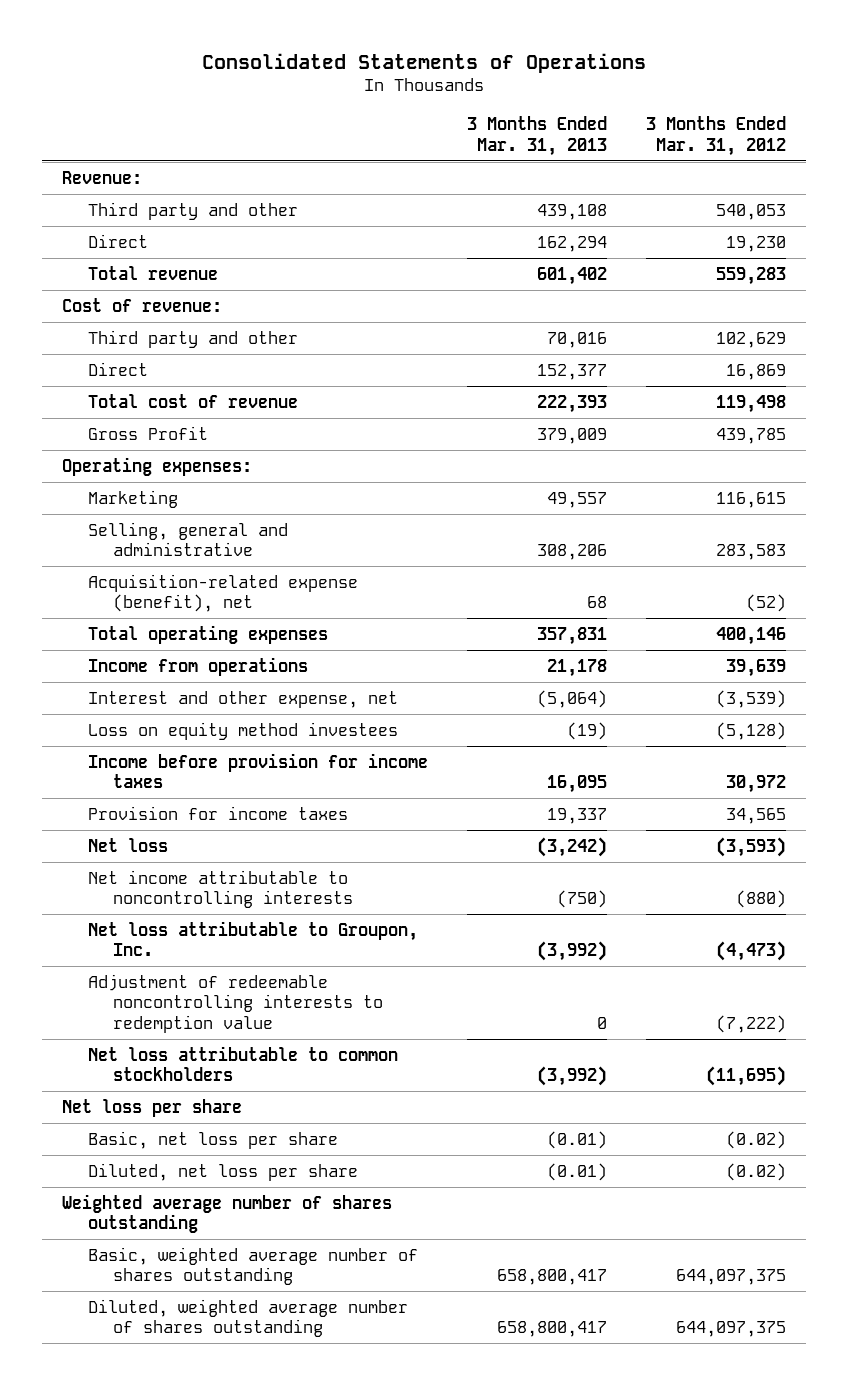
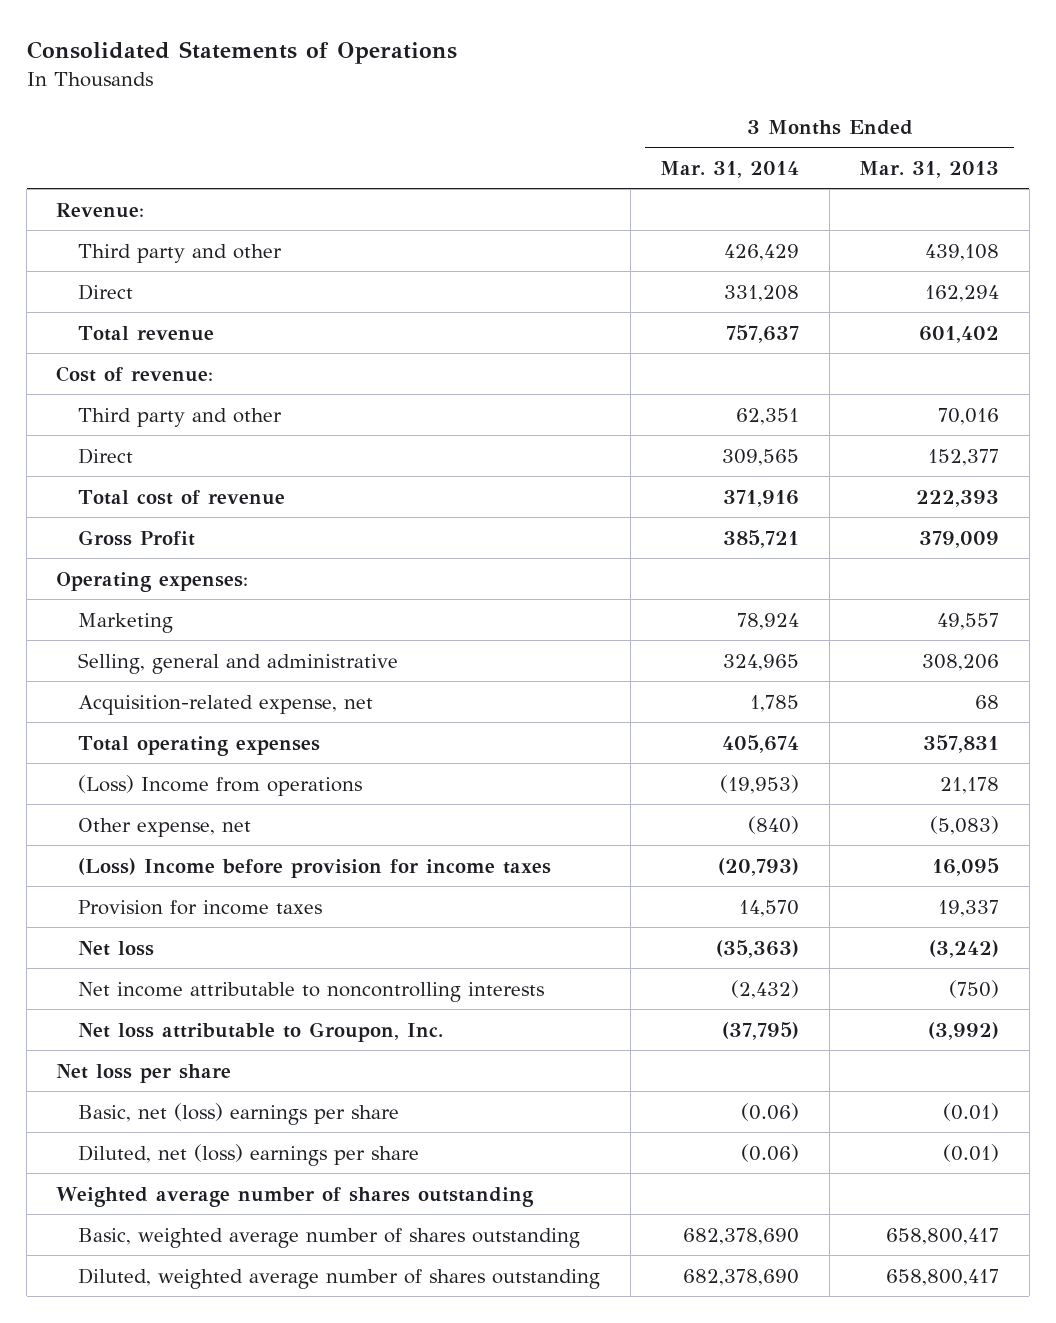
[646,116,787,156] 3 Months Ended Mar. 31, 2012 -> none
none -> [660,160,800,178] Mar. 31, 2014
[87,573,358,613] Acquisition-related expense (benefit), net -> [78,694,374,715] Acquisition-related expense, net
[87,721,398,740] Loss on equity method investees -> none
[87,656,308,676] Income from operations -> [78,774,363,796] (Loss) Income from operations
[87,690,398,708] Interest and other expense, net -> [78,817,252,837] Other expense, net
[536,689,607,708] (5,064) -> [930,815,1000,835] (5,083)
[87,752,428,789] Income before provision for income taxes -> [78,857,552,878] (Loss) Income before provision for income taxes
[87,973,384,1034] Adjustment of redeemable noncontrolling interests to redemption value -> none
[87,1045,398,1082] Net loss attributable to common stockholders -> none
[87,1130,338,1149] Basic, net loss per share -> [78,1102,400,1125] Basic, net (loss) earnings per share
[87,1162,358,1181] Diluted, net loss per share -> [78,1143,420,1166] Diluted, net (loss) earnings per share

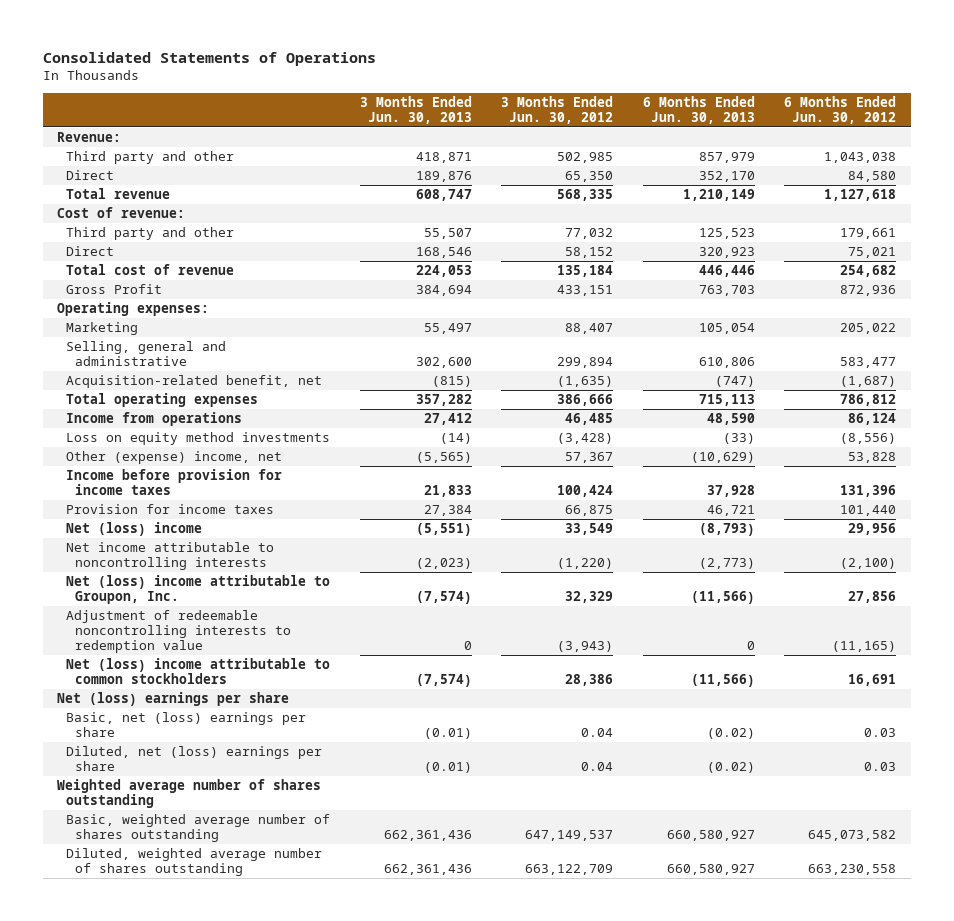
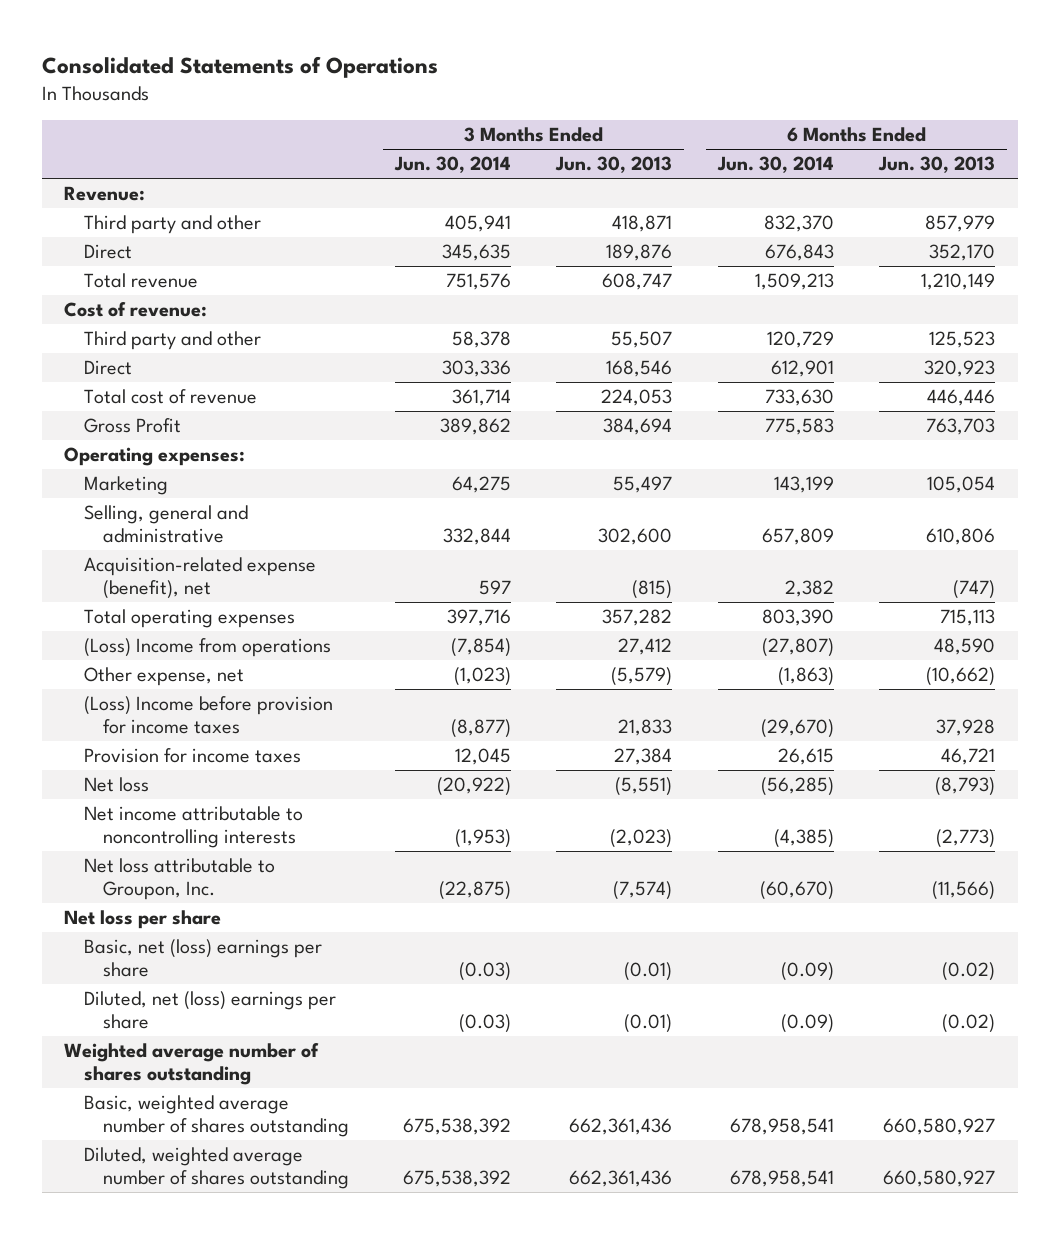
[501,96,614,124] 3 Months Ended Jun. 30, 2012 -> none
[784,96,897,124] 6 Months Ended Jun. 30, 2012 -> none
none -> [393,156,511,174] Jun. 30, 2014
none -> [716,156,834,174] Jun. 30, 2014
[66,375,323,389] Acquisition-related benefit, net -> [83,557,316,600] Acquisition-related expense (benefit), net
[66,432,331,446] Loss on equity method investments -> none
[66,412,243,427] Income from operations -> [83,638,331,658] (Loss) Income from operations
[66,451,283,465] Other (expense) income, net -> [83,667,244,687] Other expense, net
[415,452,472,464] (5,565) -> [611,667,673,687] (5,579)
[690,452,755,464] (10,629) -> [926,667,996,687] (10,662)
[66,469,283,496] Income before provision for income taxes -> [83,696,333,735] (Loss) Income before provision for income taxes
[66,522,203,537] Net (loss) income -> [83,777,149,793] Net loss
[66,610,292,654] Adjustment of redeemable noncontrolling interests to redemption value -> none
[66,658,331,685] Net (loss) income attributable to common stockholders -> none
[66,575,331,605] Net (loss) income attributable to Groupon, Inc. -> [83,858,275,901] Net loss attributable to Groupon, Inc.
[57,692,290,707] Net (loss) earnings per share -> [64,910,222,930] Net loss per share

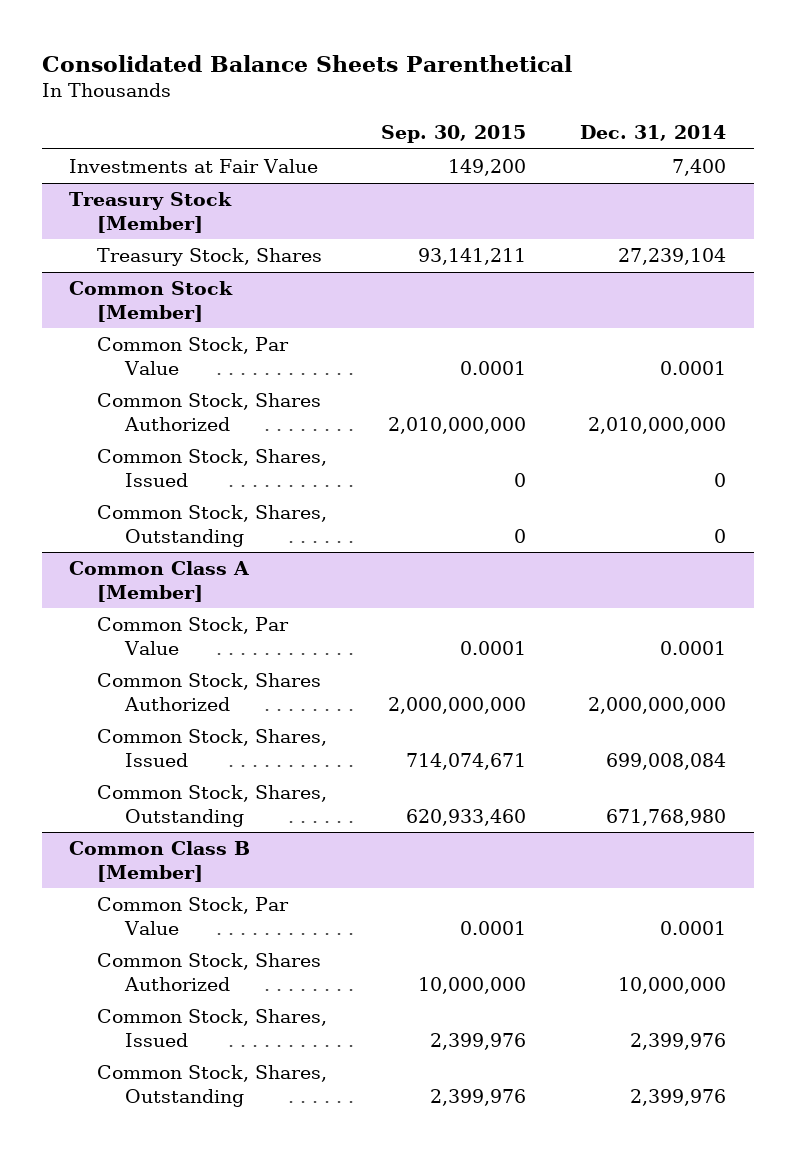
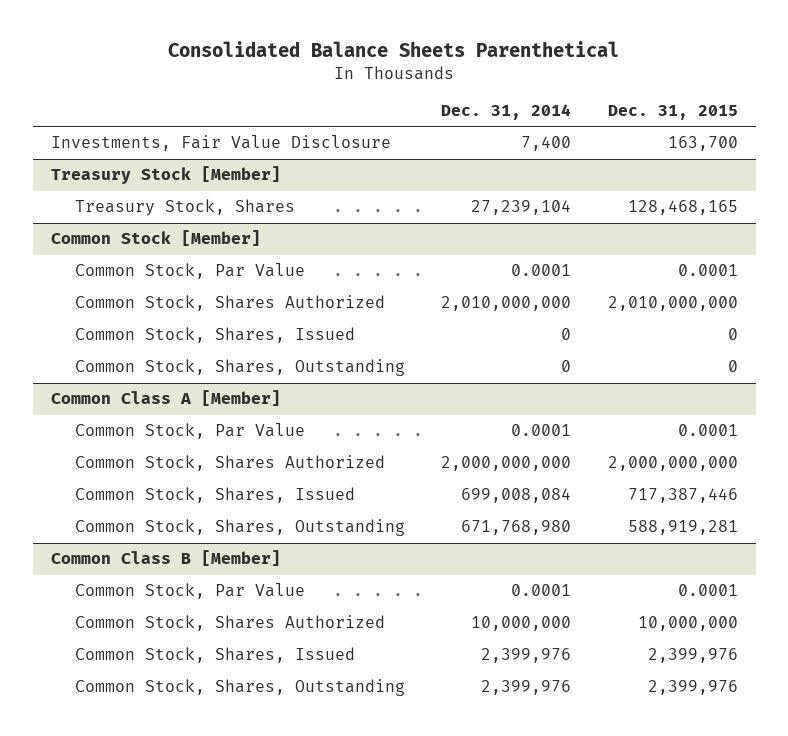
[381,125,527,144] Sep. 30, 2015 -> none
none -> [607,105,738,121] Dec. 31, 2015
[69,159,319,174] Investments at Fair Value -> [50,135,391,152] Investments, Fair Value Disclosure

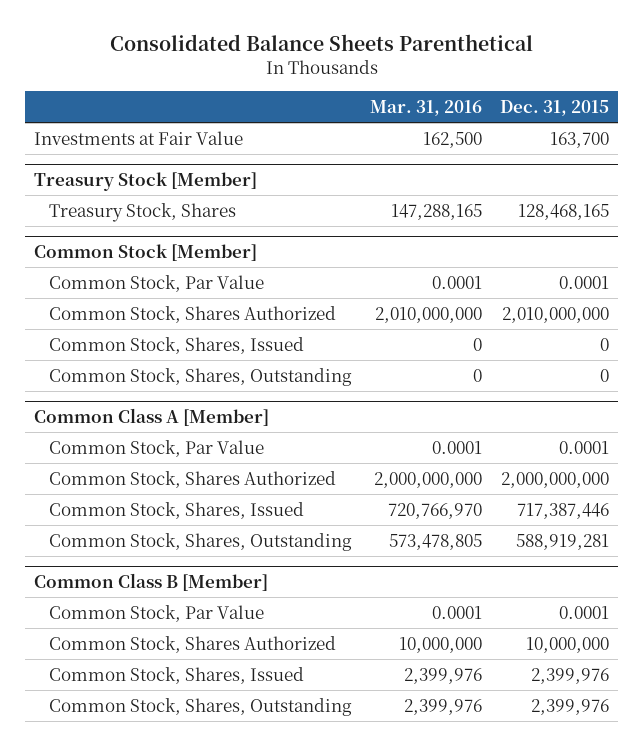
[441,104,572,121] Dec. 31, 2014 -> none
none -> [370,99,483,116] Mar. 31, 2016
[50,135,391,152] Investments, Fair Value Disclosure -> [34,130,244,145] Investments at Fair Value

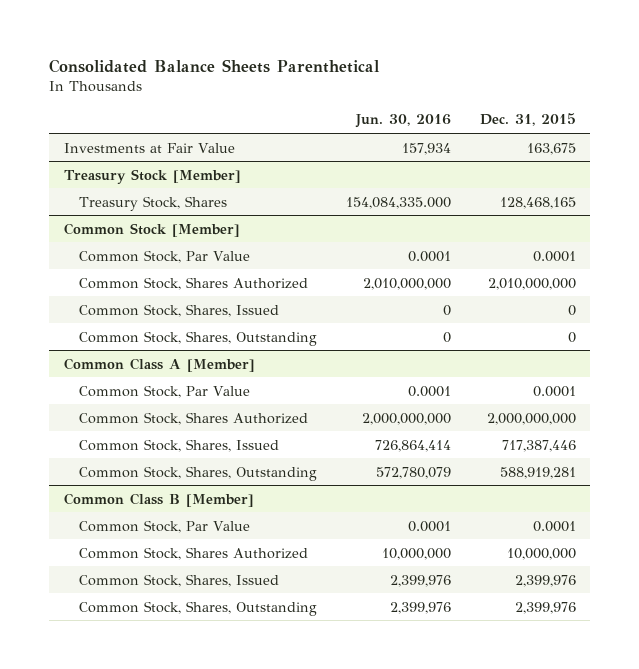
[370,99,483,116] Mar. 31, 2016 -> none
none -> [354,114,451,129] Jun. 30, 2016
[550,131,610,148] 163,700 -> [526,142,576,155] 163,675

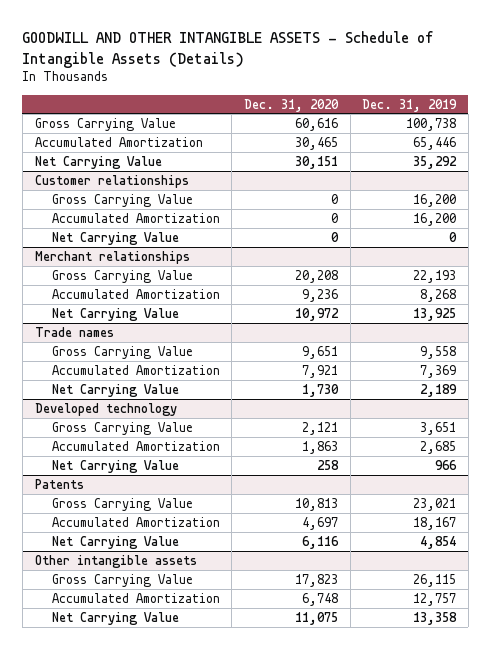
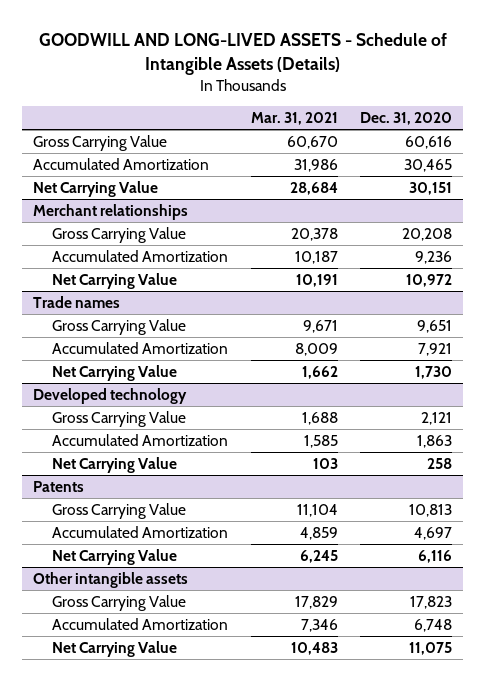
[22,31,434,68] GOODWILL AND OTHER INTANGIBLE ASSETS - Schedule of Intangible Assets (Details) -> [38,33,447,76] GOODWILL AND LONG-LIVED ASSETS - Schedule of Intangible Assets (Details)
[362,98,458,112] Dec. 31, 2019 -> none
none -> [250,112,338,126] Mar. 31, 2021
[34,174,189,188] Customer relationships -> none
[51,193,193,207] Gross Carrying Value -> none
[51,212,220,223] Accumulated Amortization -> none
[51,231,179,245] Net Carrying Value -> none

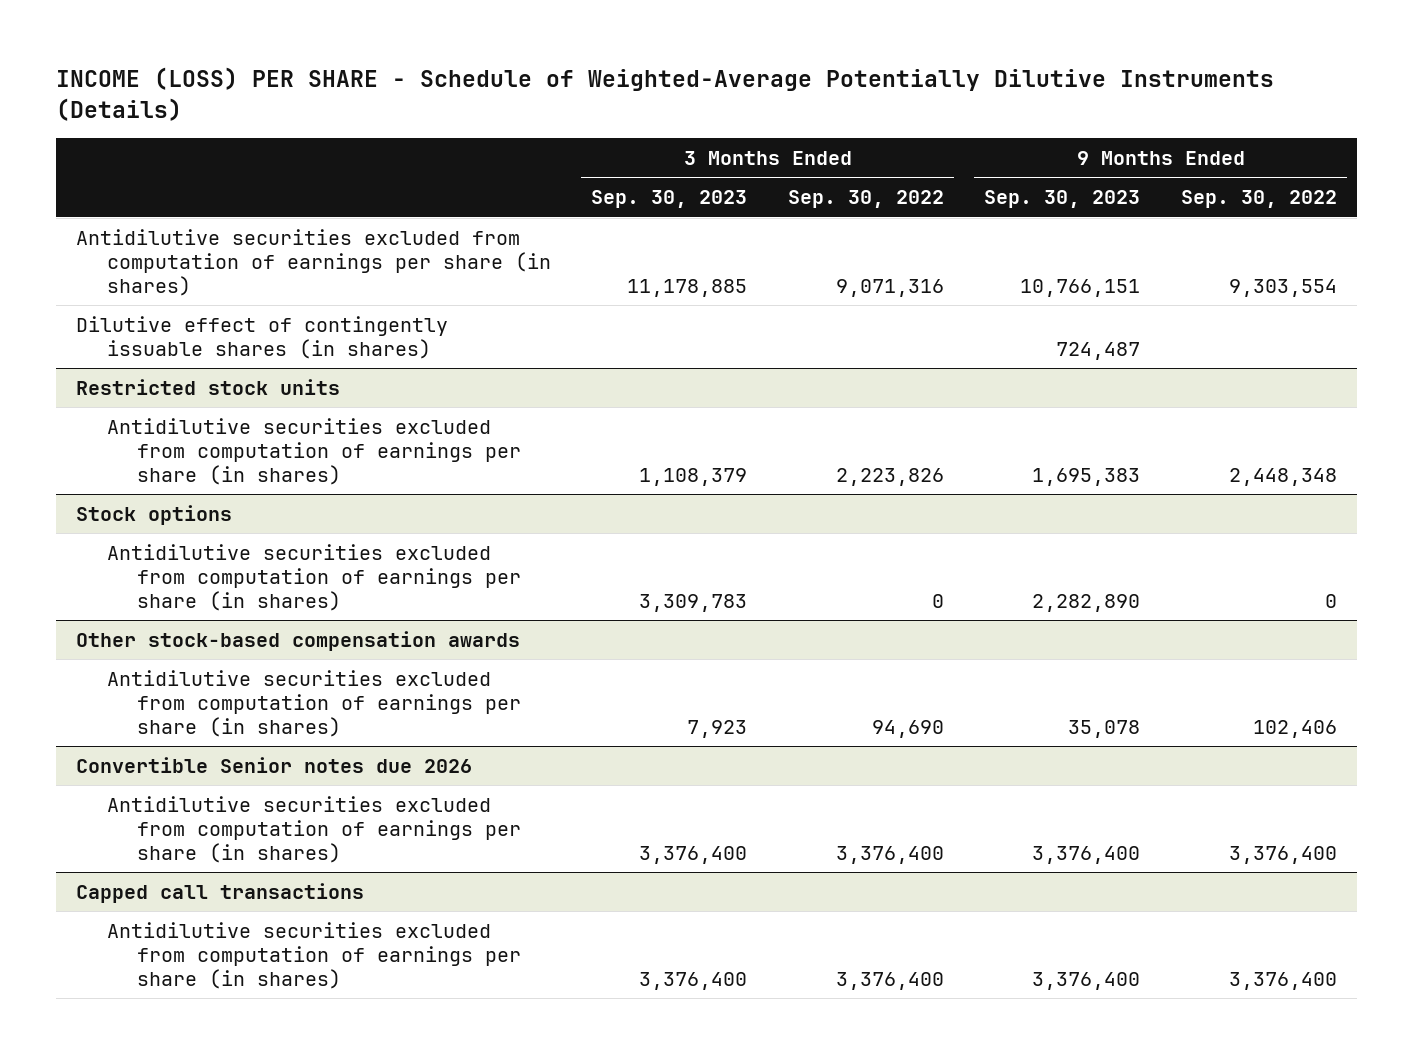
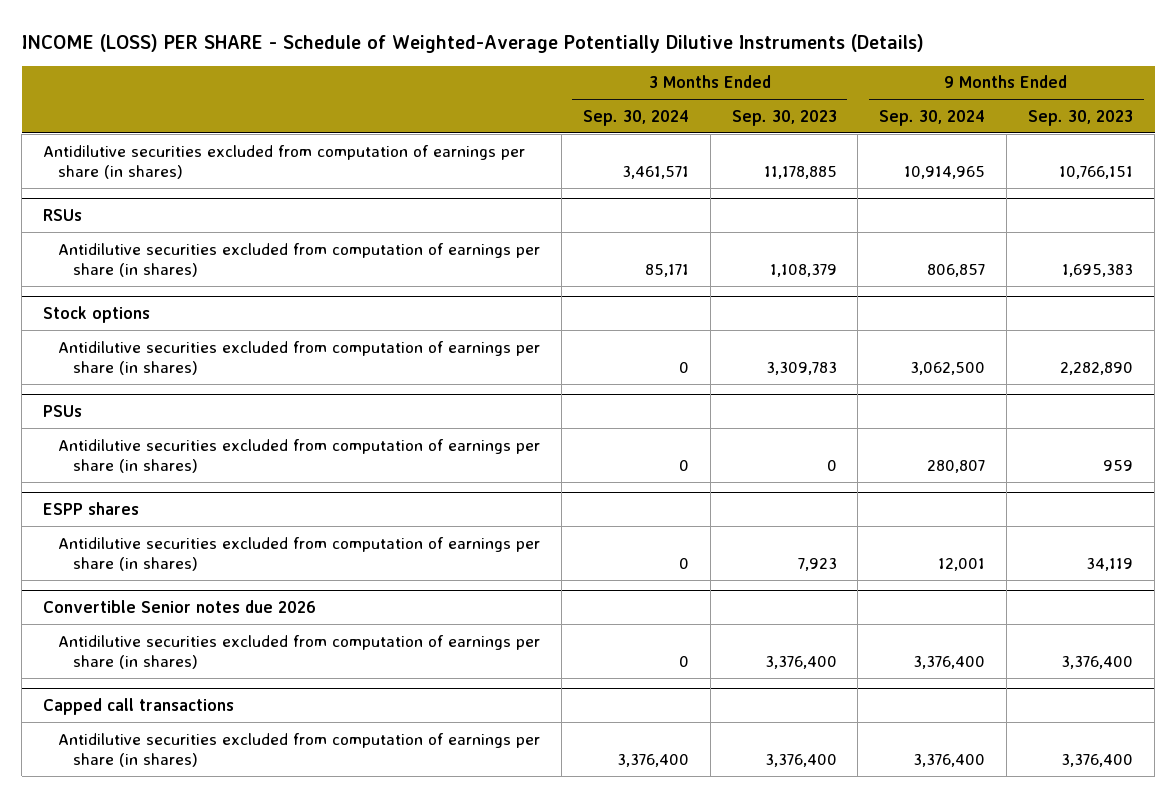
[787,190,944,209] Sep. 30, 2022 -> none
[1181,190,1338,209] Sep. 30, 2022 -> none
none -> [582,109,689,126] Sep. 30, 2024
none -> [879,109,986,126] Sep. 30, 2024
[76,316,449,359] Dilutive effect of contingently issuable shares (in shares) -> none
[76,379,341,396] Restricted stock units -> [43,208,83,221] RSUs
[76,631,521,652] Other stock-based compensation awards -> none
none -> [43,404,83,417] PSUs
[687,719,748,738] 7,923 -> [826,459,837,471] 0
[1068,719,1141,738] 35,078 -> [1103,459,1134,471] 959
none -> [43,501,140,515] ESPP shares
none -> [57,536,540,571] Antidilutive securities excluded from computation of earnings per share (in shares)

